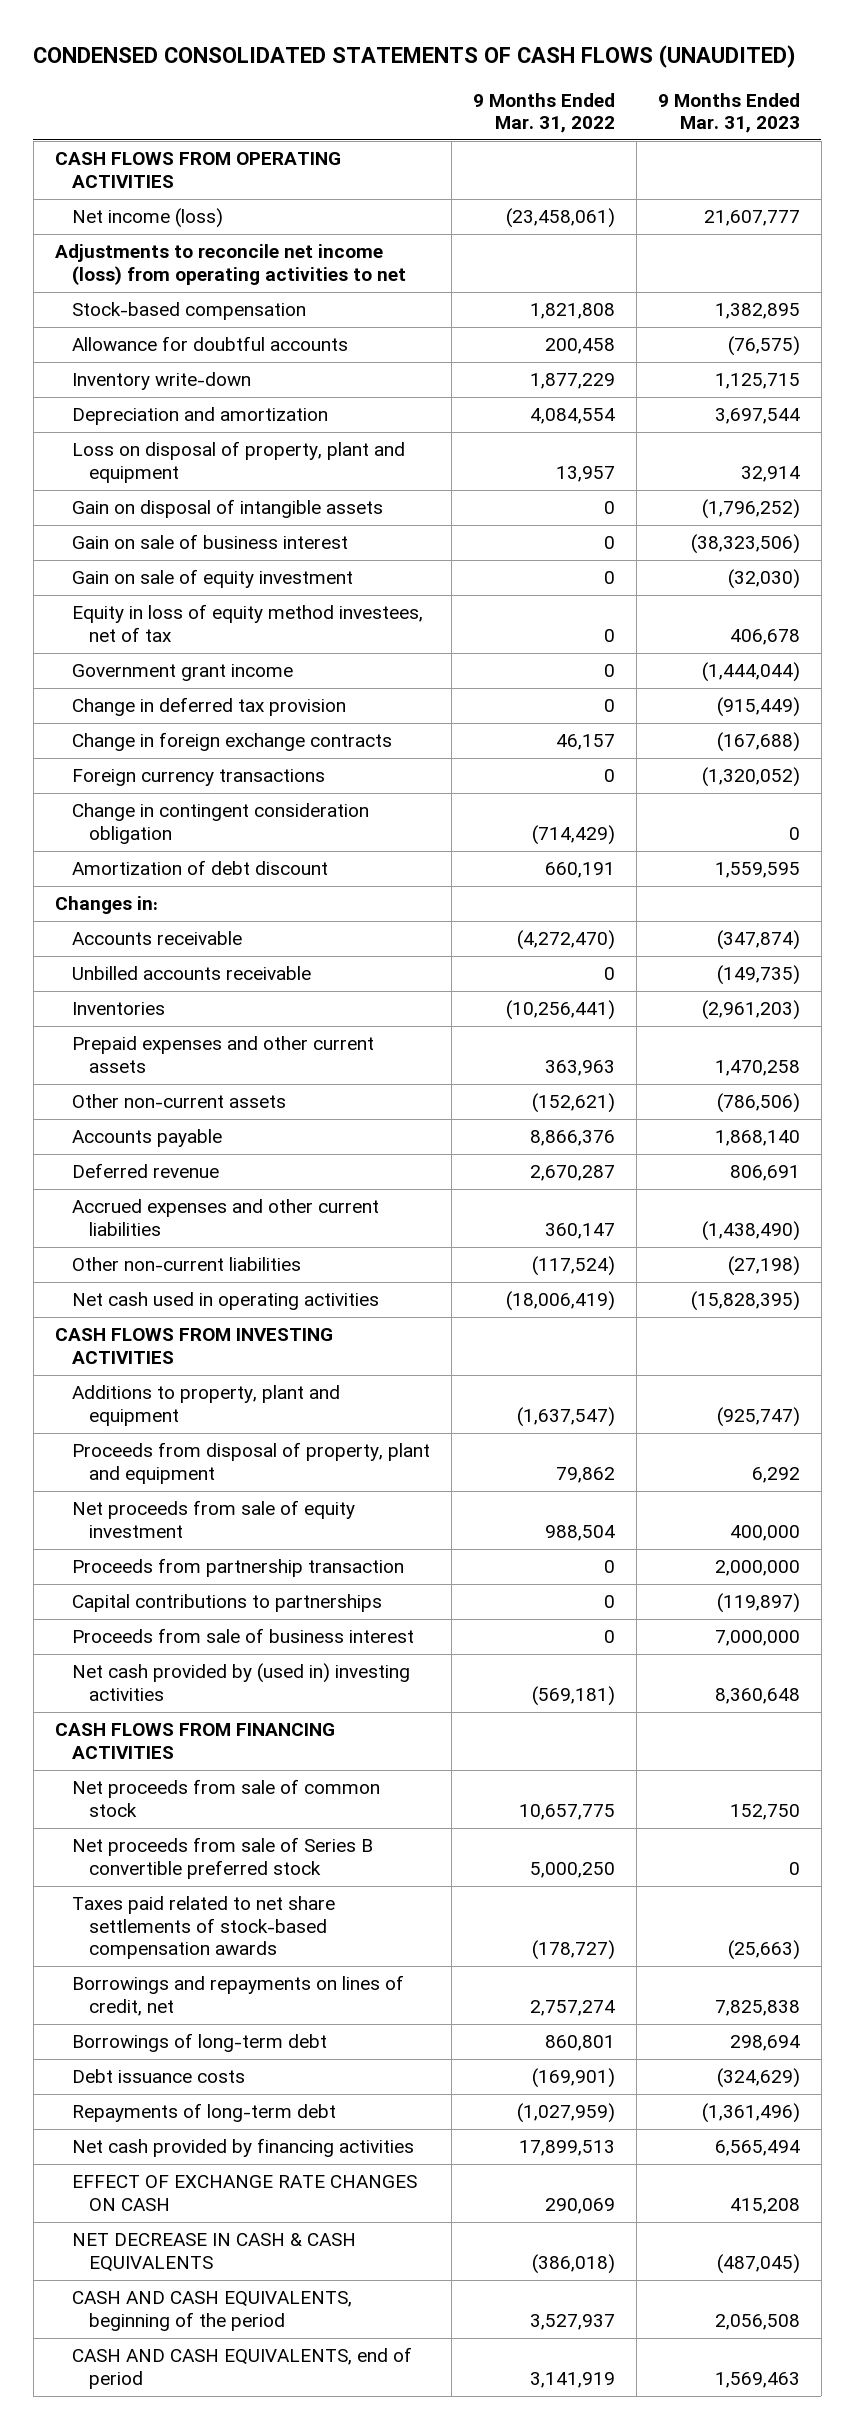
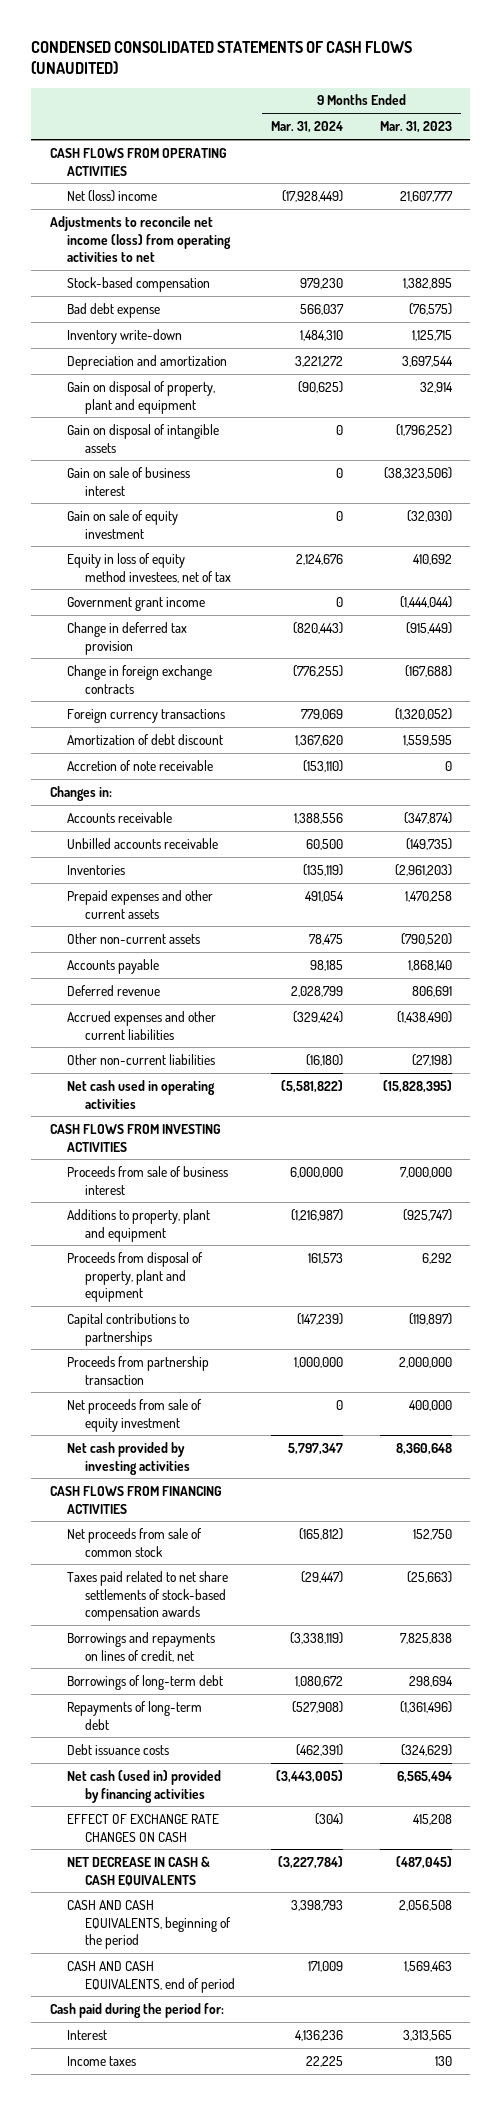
[472,92,615,133] 9 Months Ended Mar. 31, 2022 -> none
none -> [271,121,344,134] Mar. 31, 2024
[71,208,223,229] Net income (loss) -> [67,189,158,202] Net (loss) income
[71,336,348,352] Allowance for doubtful accounts -> [67,302,161,318] Bad debt expense
[71,441,405,483] Loss on disposal of property, plant and equipment -> [67,380,216,414] Gain on disposal of property, plant and equipment
[729,628,800,645] 406,678 -> [412,553,452,565] 410,692
[71,803,369,844] Change in contingent consideration obligation -> none
none -> [67,759,214,771] Accretion of note receivable
[716,1093,800,1114] (786,506) -> [400,932,452,945] (790,520)
[71,1628,414,1644] Proceeds from sale of business interest -> [67,1165,229,1195] Proceeds from sale of business interest
[71,1558,404,1578] Proceeds from partnership transaction -> [67,1355,210,1385] Proceeds from partnership transaction
[71,1500,355,1538] Net proceeds from sale of equity investment -> [67,1398,203,1432] Net proceeds from sale of equity investment
[71,1663,410,1701] Net cash provided by (used in) investing activities -> [67,1441,190,1475] Net cash provided by investing activities
[71,1837,373,1879] Net proceeds from sale of Series B convertible preferred stock -> none
[71,2069,245,2084] Debt issuance costs -> [67,1743,170,1755] Debt issuance costs
[71,2138,414,2158] Net cash provided by financing activities -> [67,1769,222,1803] Net cash (used in) provided by financing activities
none -> [49,2002,224,2018] Cash paid during the period for:
none -> [67,2029,108,2040] Interest
none -> [67,2055,137,2066] Income taxes

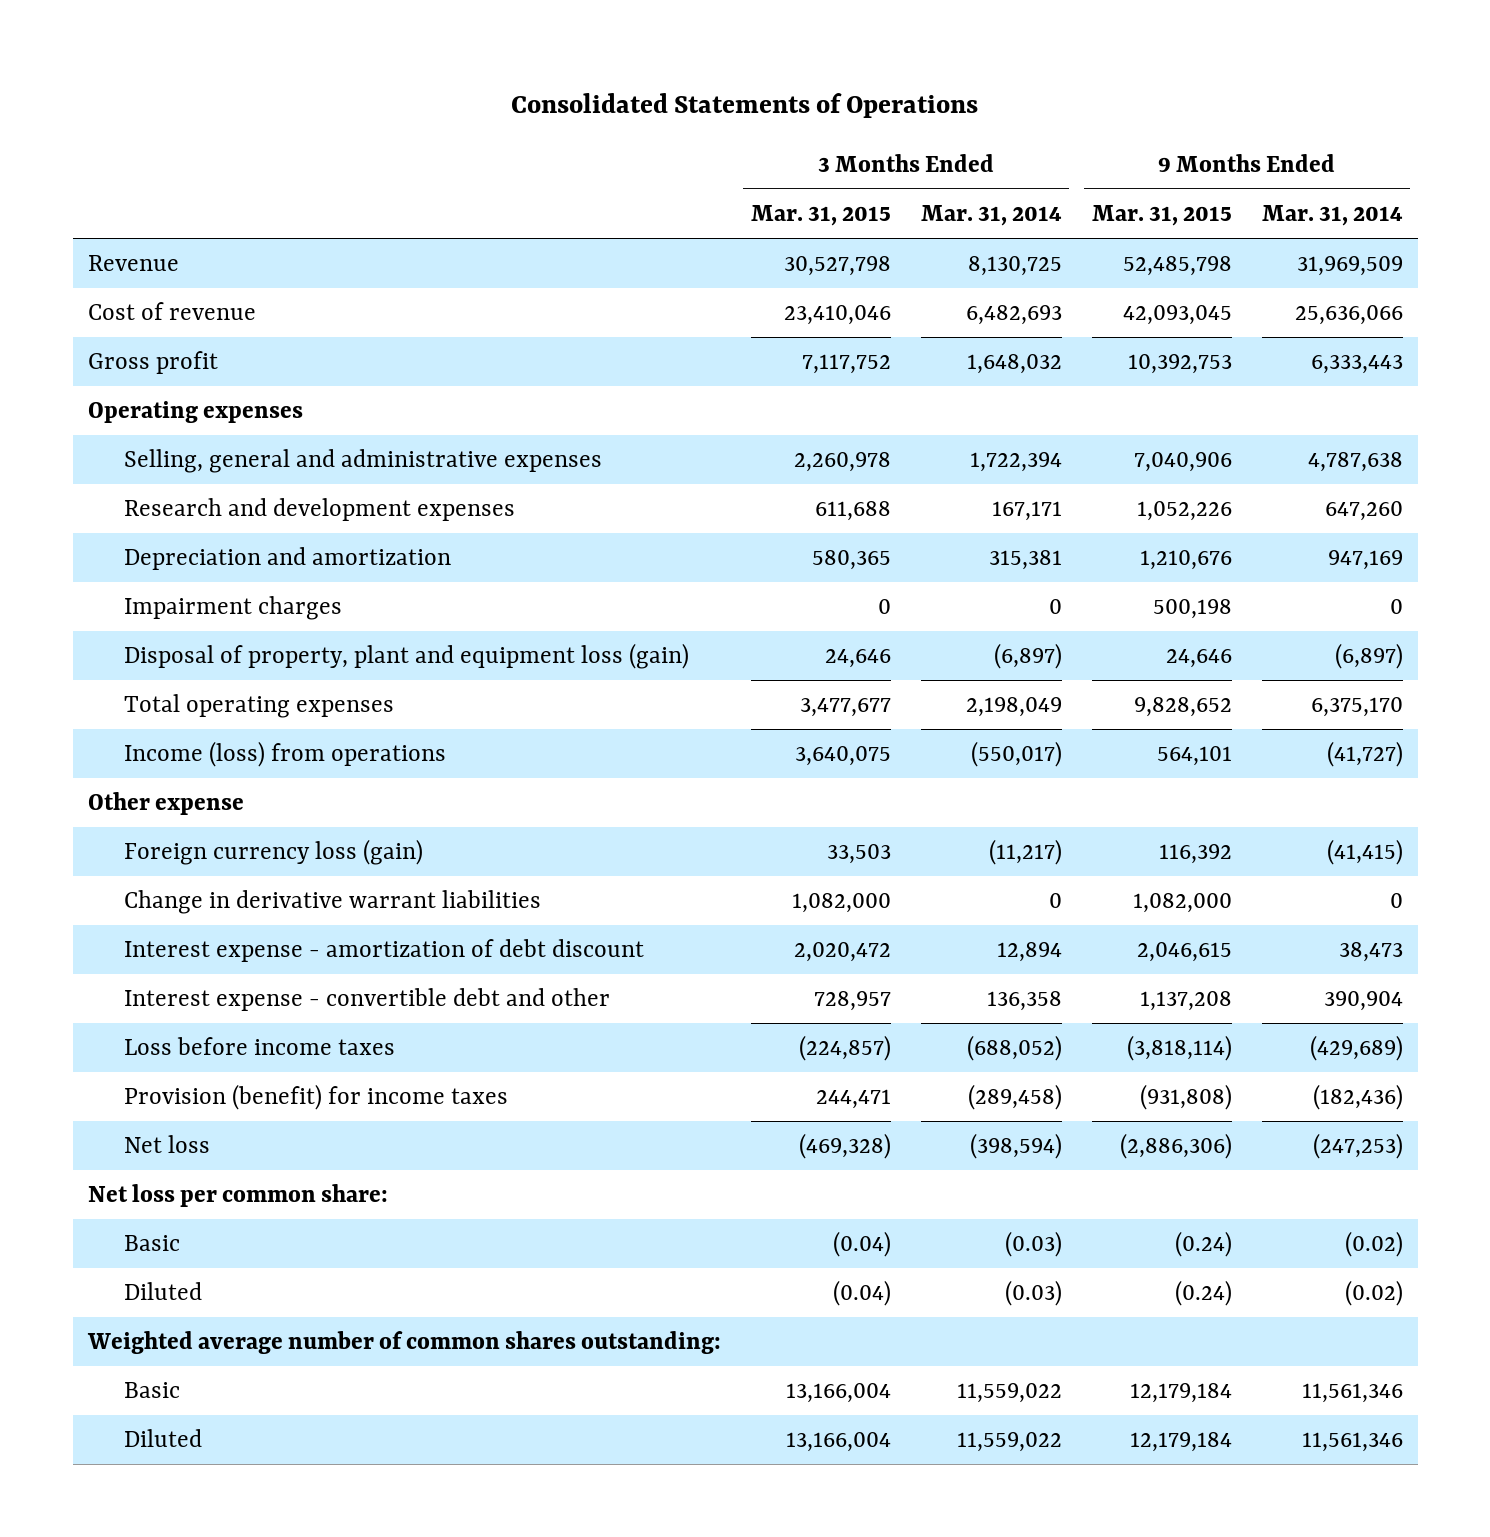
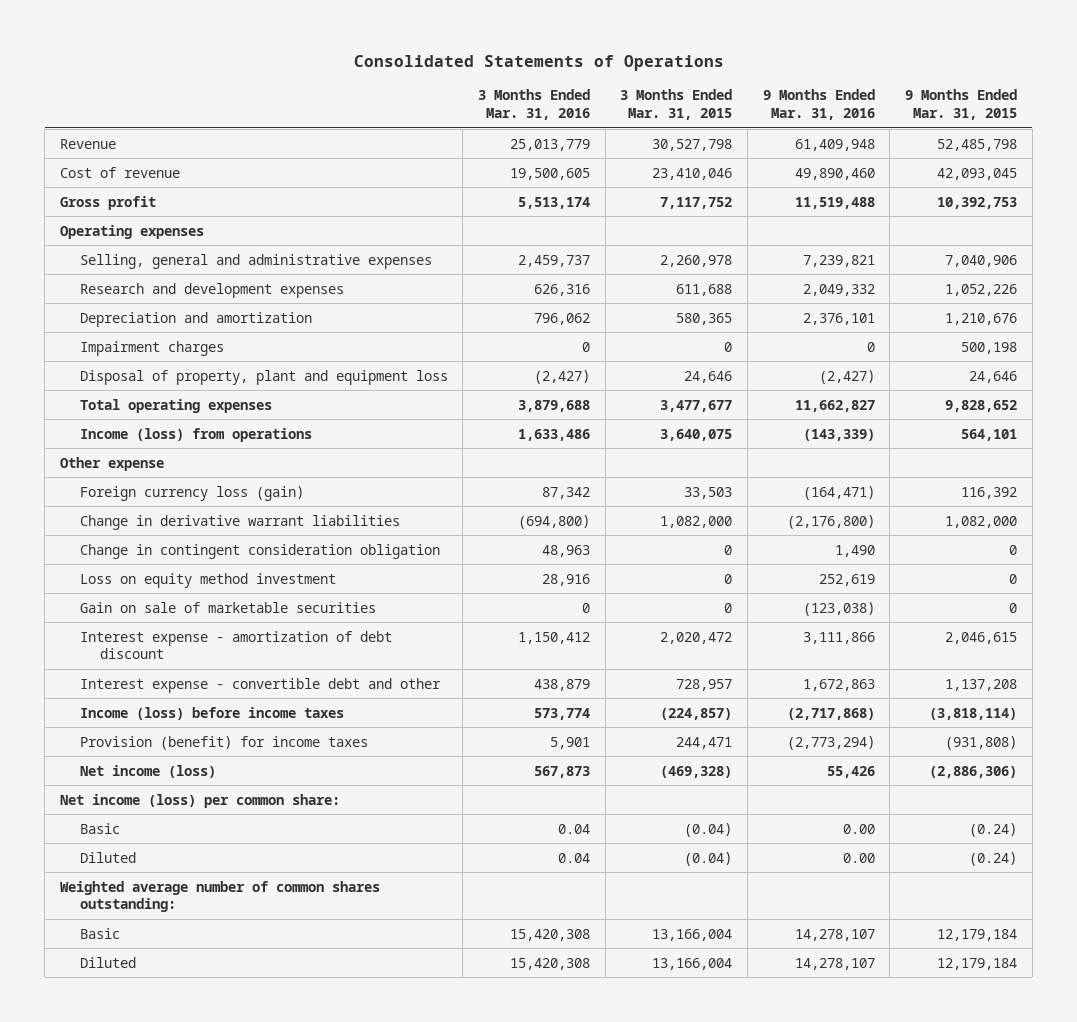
[920,205,1062,227] Mar. 31, 2014 -> none
[1261,205,1403,227] Mar. 31, 2014 -> none
none -> [478,89,591,121] 3 Months Ended Mar. 31, 2016
none -> [762,89,875,121] 9 Months Ended Mar. 31, 2016
[123,643,689,670] Disposal of property, plant and equipment loss (gain) -> [79,369,448,385] Disposal of property, plant and equipment loss
none -> [79,543,440,559] Change in contingent consideration obligation
none -> [79,572,336,588] Loss on equity method investment
none -> [79,601,376,613] Gain on sale of marketable securities
[123,1037,395,1056] Loss before income taxes -> [79,706,344,720] Income (loss) before income taxes
[123,1135,210,1154] Net loss -> [79,764,216,778] Net income (loss)
[87,1184,388,1208] Net loss per common share: -> [59,793,340,808] Net income (loss) per common share:

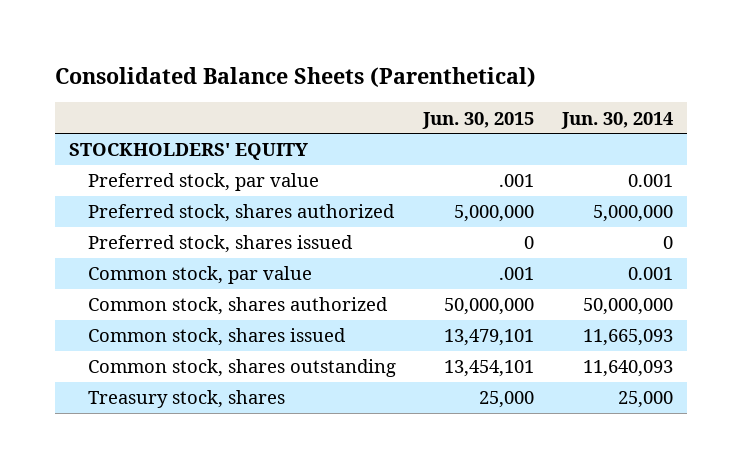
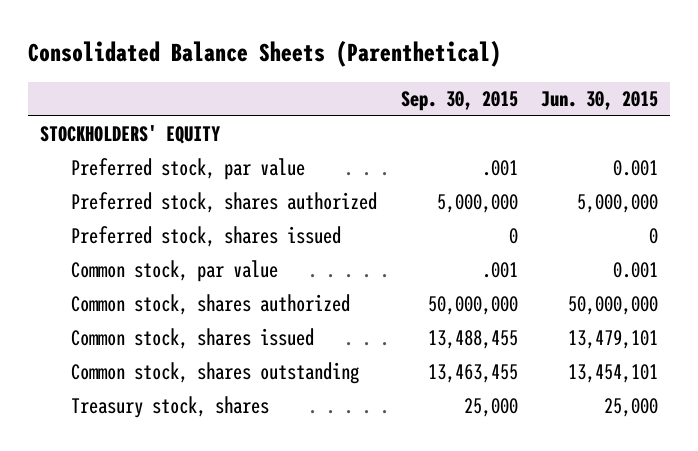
[561,111,674,129] Jun. 30, 2014 -> none
none -> [400,91,518,112] Sep. 30, 2015
[499,174,535,188] .001 -> [613,160,659,177] 0.001
[499,267,535,281] .001 -> [613,262,659,279] 0.001

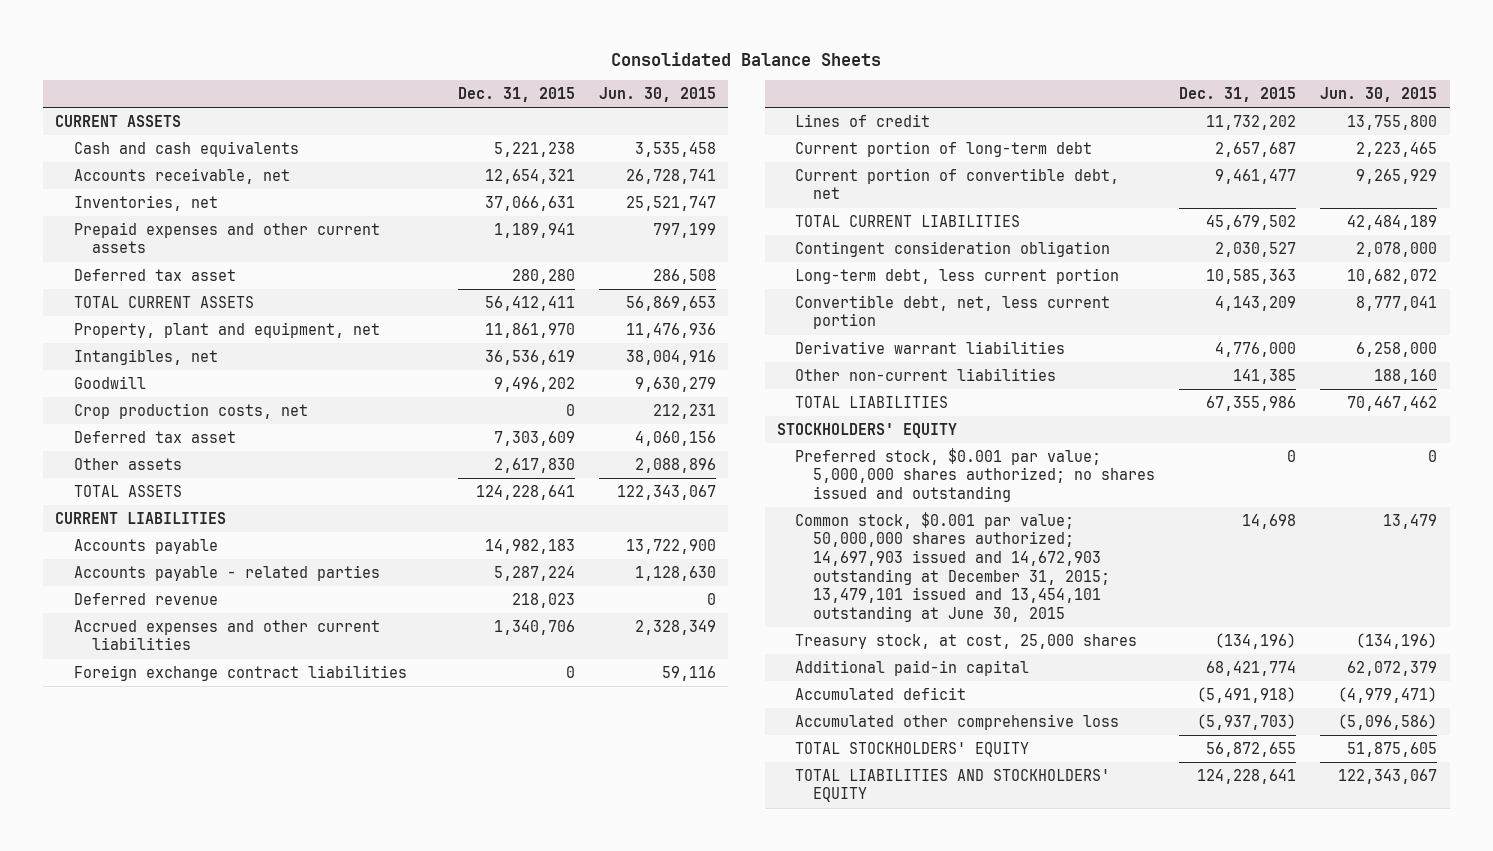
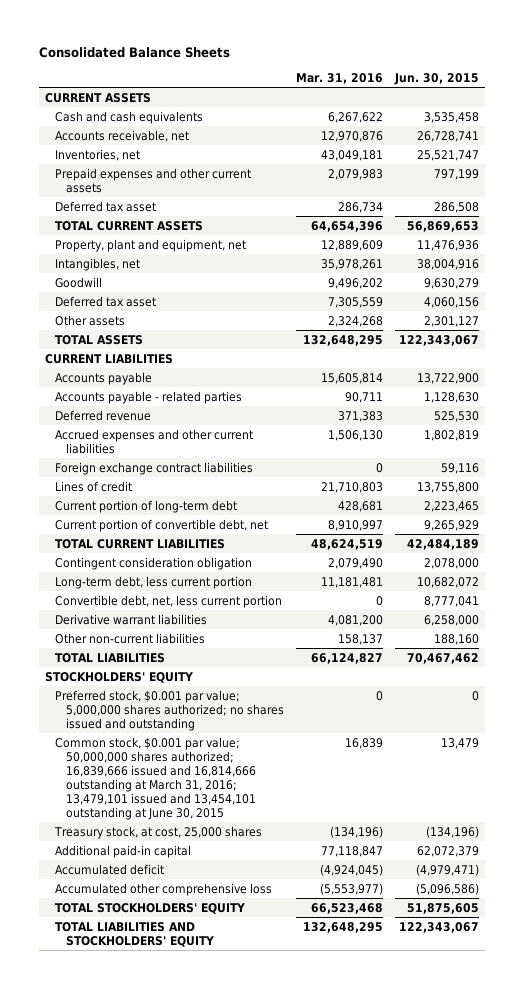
[457,87,575,103] Dec. 31, 2015 -> none
none -> [295,72,383,84] Mar. 31, 2016
[73,402,308,419] Crop production costs, net -> none
[635,457,717,473] 2,088,896 -> [423,315,479,327] 2,301,127
[707,592,717,605] 0 -> [433,410,479,422] 525,530
[635,619,717,635] 2,328,349 -> [423,429,479,441] 1,802,819
[794,511,1111,622] Common stock, $0.001 par value; 50,000,000 shares authorized; 14,697,903 issued and 14,672,903 outstanding at December 31, 2015; 13,479,101 issued and 13,454,101 outstanding at June 30, 2015 -> [55,736,257,821] Common stock, $0.001 par value; 50,000,000 shares authorized; 16,839,666 issued and 16,814,666 outstanding at March 31, 2016; 13,479,101 issued and 13,454,101 outstanding at June 30, 2015

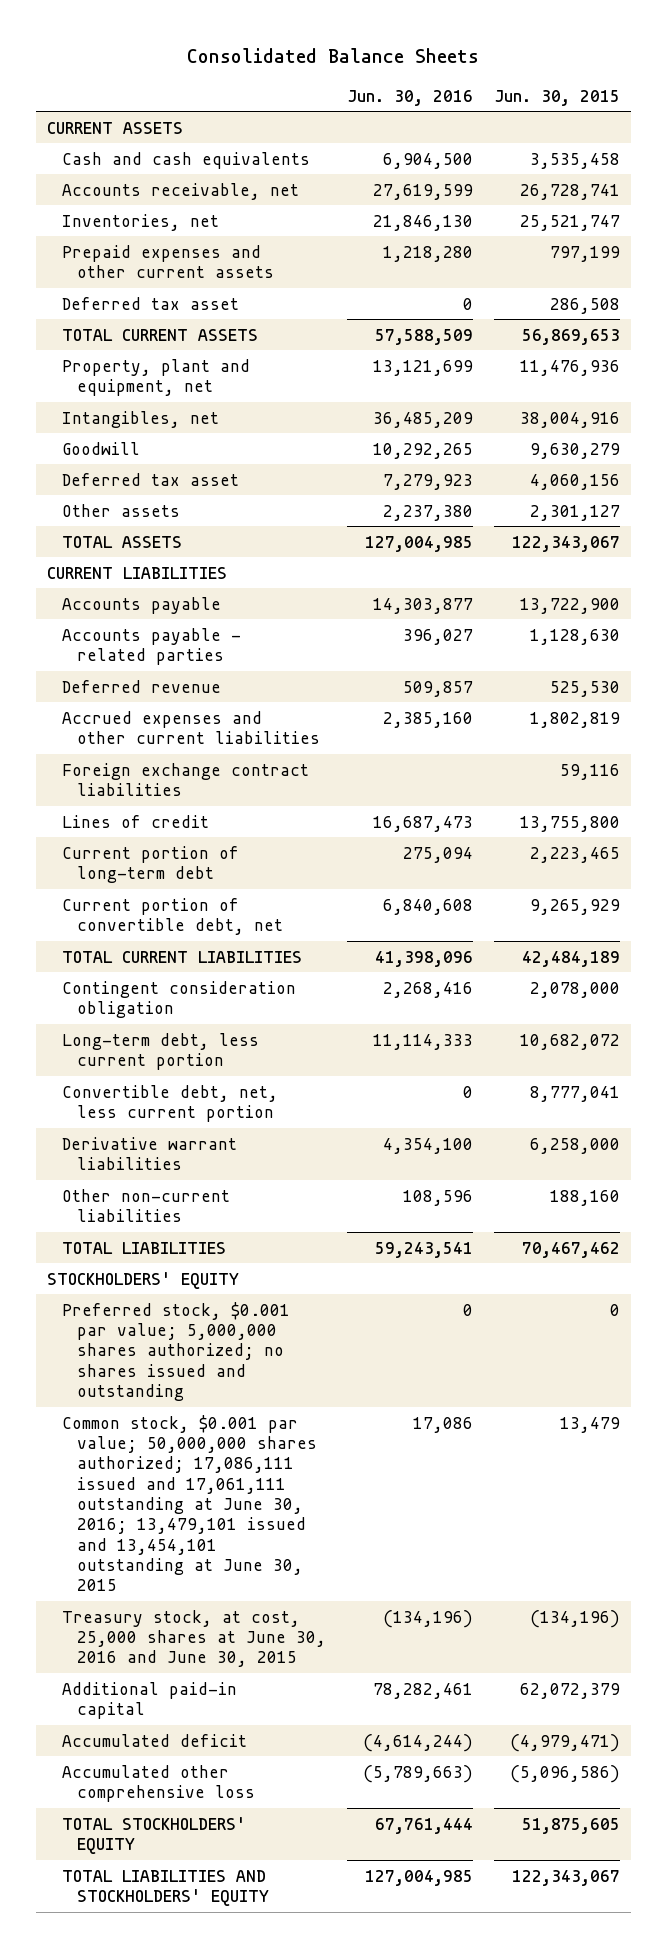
[295,72,383,84] Mar. 31, 2016 -> none
none -> [347,89,474,106] Jun. 30, 2016
[55,736,257,821] Common stock, $0.001 par value; 50,000,000 shares authorized; 16,839,666 issued and 16,814,666 outstanding at March 31, 2016; 13,479,101 issued and 13,454,101 outstanding at June 30, 2015 -> [61,1414,318,1592] Common stock, $0.001 par value; 50,000,000 shares authorized; 17,086,111 issued and 17,061,111 outstanding at June 30, 2016; 13,479,101 issued and 13,454,101 outstanding at June 30, 2015
[54,825,263,839] Treasury stock, at cost, 25,000 shares -> [61,1609,327,1668] Treasury stock, at cost, 25,000 shares at June 30, 2016 and June 30, 2015

